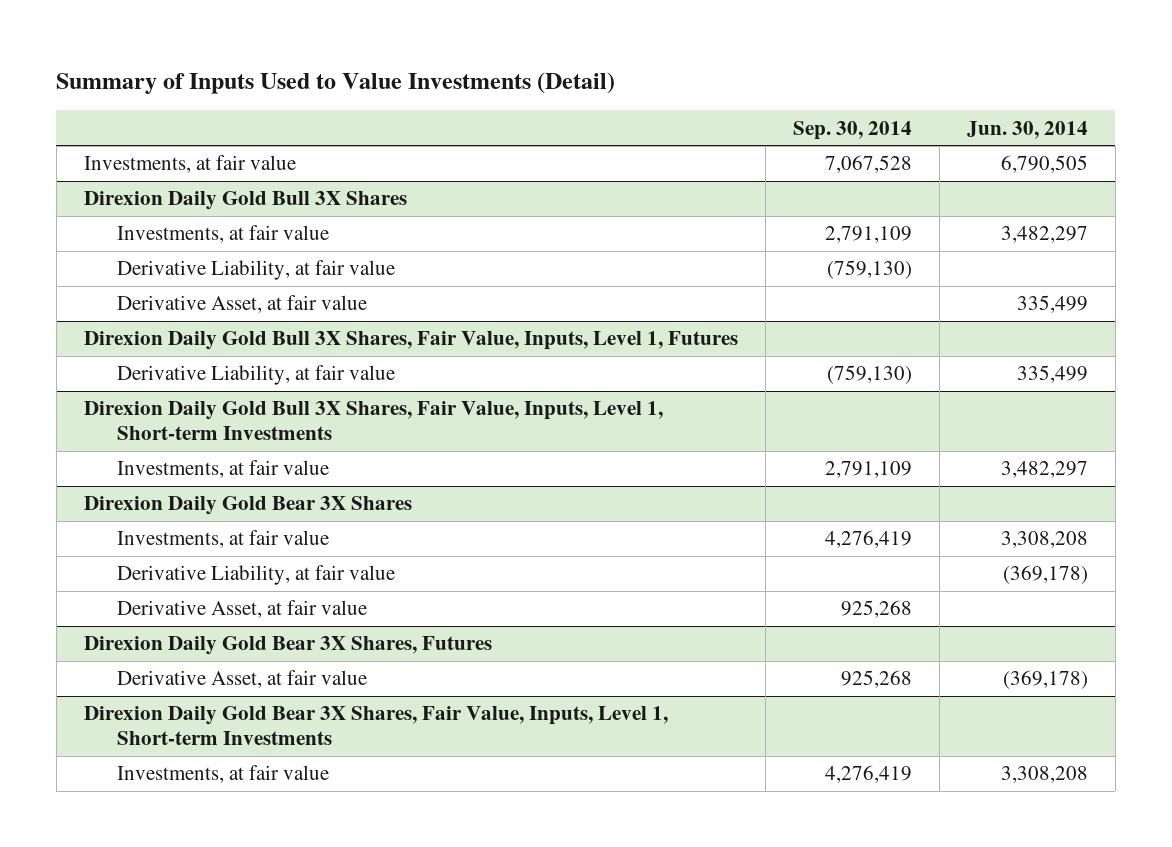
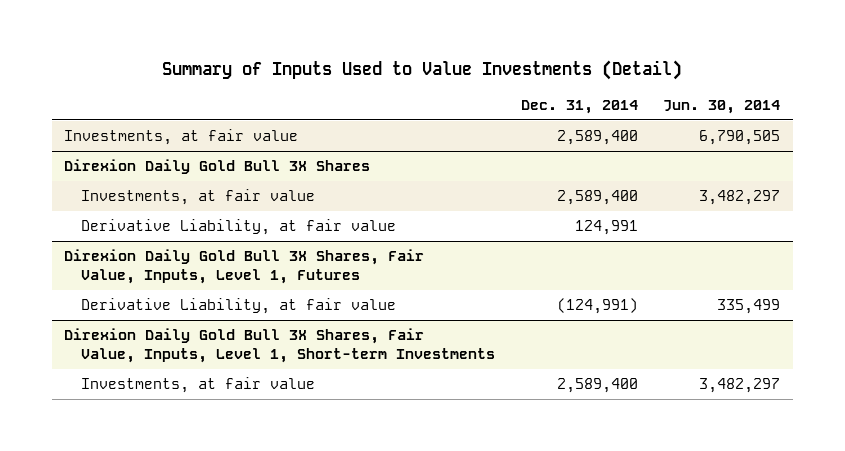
[792,120,912,140] Sep. 30, 2014 -> none
none -> [520,99,638,114] Dec. 31, 2014
[116,295,367,314] Derivative Asset, at fair value -> none
[83,496,412,516] Direxion Daily Gold Bear 3X Shares -> none
[116,530,329,549] Investments, at fair value -> none
[116,565,395,586] Derivative Liability, at fair value -> none
[116,600,367,619] Derivative Asset, at fair value -> none
[83,636,492,656] Direxion Daily Gold Bear 3X Shares, Futures -> none
[116,670,367,689] Derivative Asset, at fair value -> none
[83,706,668,746] Direxion Daily Gold Bear 3X Shares, Fair Value, Inputs, Level 1, Short-term Investments -> none
[116,765,329,784] Investments, at fair value -> none

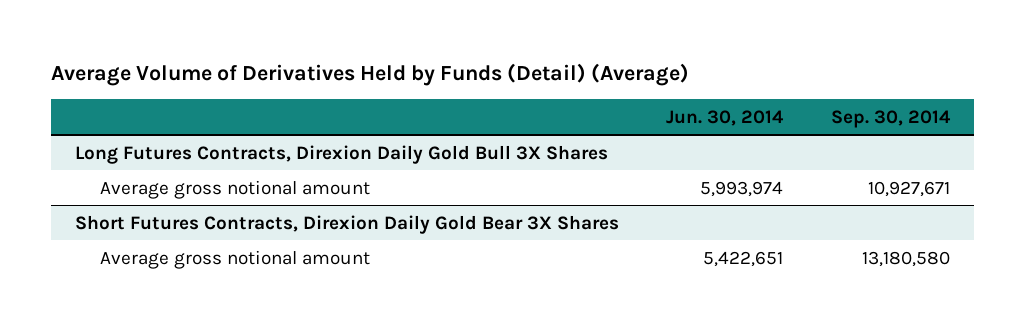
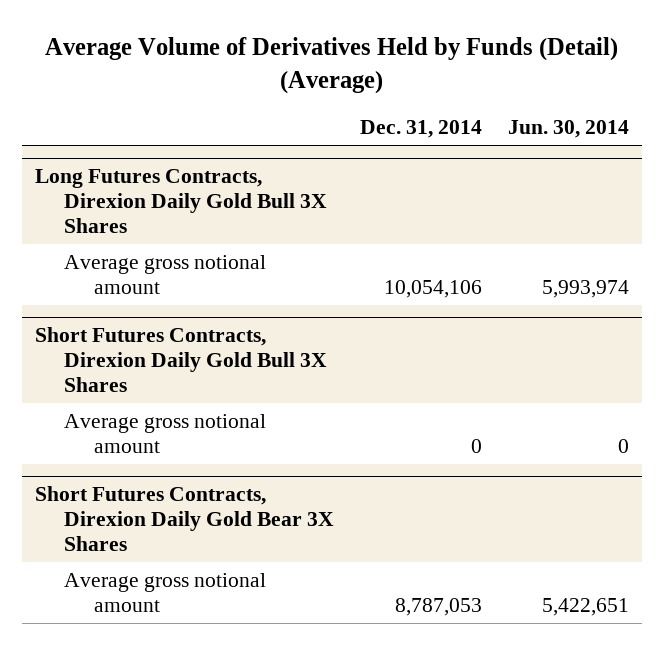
[830,109,951,128] Sep. 30, 2014 -> none
none -> [360,120,483,139] Dec. 31, 2014
none -> [34,327,328,392] Short Futures Contracts, Direxion Daily Gold Bull 3X Shares
none -> [64,413,267,453] Average gross notional amount

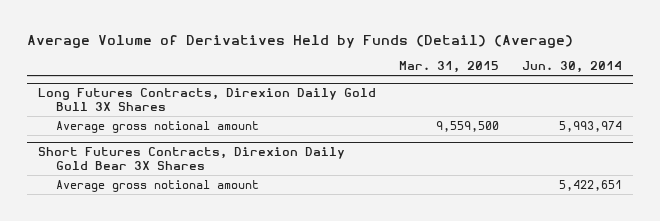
[360,120,483,139] Dec. 31, 2014 -> none
none -> [399,60,500,73] Mar. 31, 2015
[34,327,328,392] Short Futures Contracts, Direxion Daily Gold Bull 3X Shares -> none
[64,413,267,453] Average gross notional amount -> none

